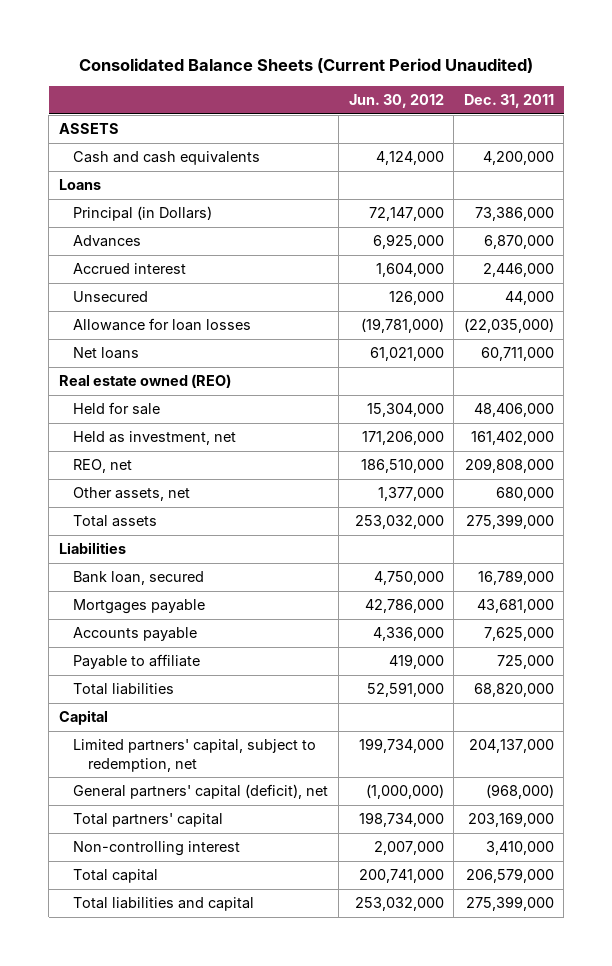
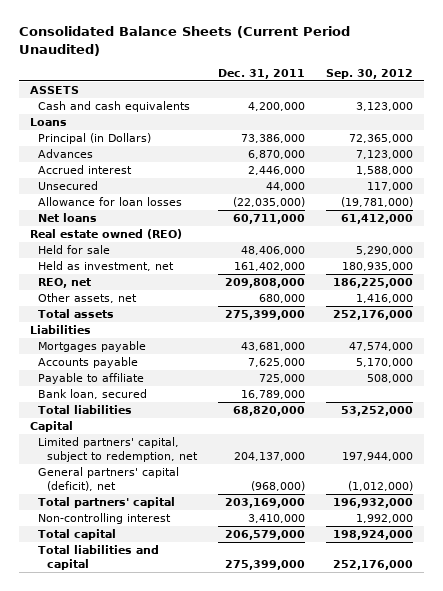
[348,93,444,108] Jun. 30, 2012 -> none
none -> [326,68,414,79] Sep. 30, 2012
[73,571,205,586] Bank loan, secured -> [38,389,148,400] Bank loan, secured

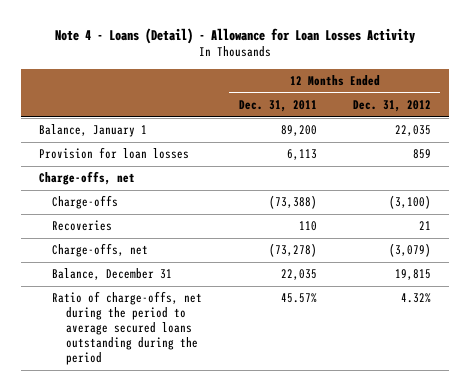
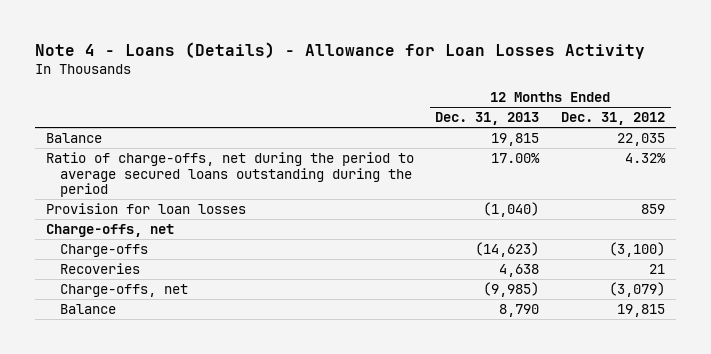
[54,27,415,44] Note 4 - Loans (Detail) - Allowance for Loan Losses Activity -> [34,41,645,59] Note 4 - Loans (Details) - Allowance for Loan Losses Activity
[238,99,317,112] Dec. 31, 2011 -> none
none -> [435,112,540,126] Dec. 31, 2013
[38,124,147,138] Balance, January 1 -> [45,132,102,143] Balance
[52,291,203,366] Ratio of charge-offs, net during the period to average secured loans outstanding during the period -> [45,151,414,198] Ratio of charge-offs, net during the period to average secured loans outstanding during the period
[52,268,173,281] Balance, December 31 -> [60,303,117,314] Balance

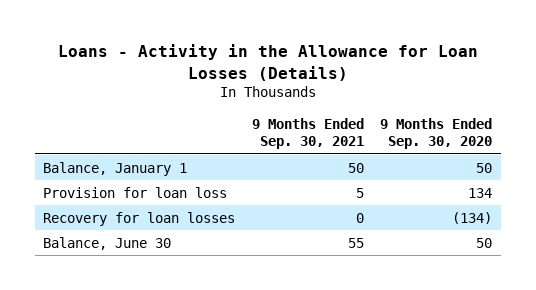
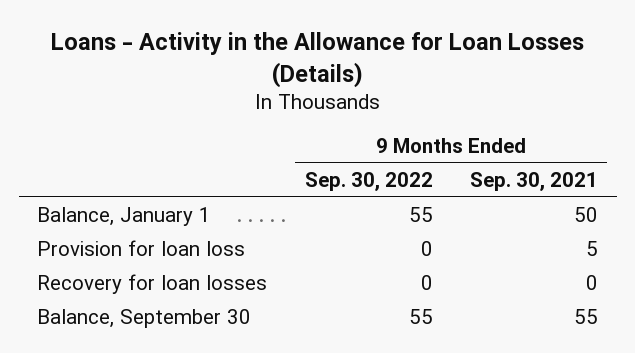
[380,118,493,150] 9 Months Ended Sep. 30, 2020 -> none
none -> [304,171,433,191] Sep. 30, 2022
[43,236,172,250] Balance, June 30 -> [37,309,252,329] Balance, September 30

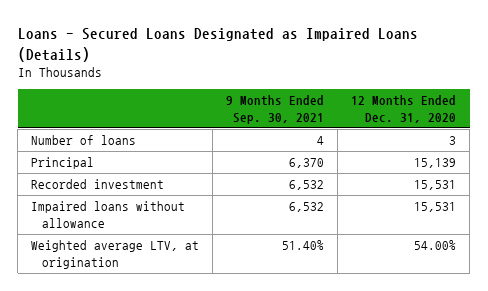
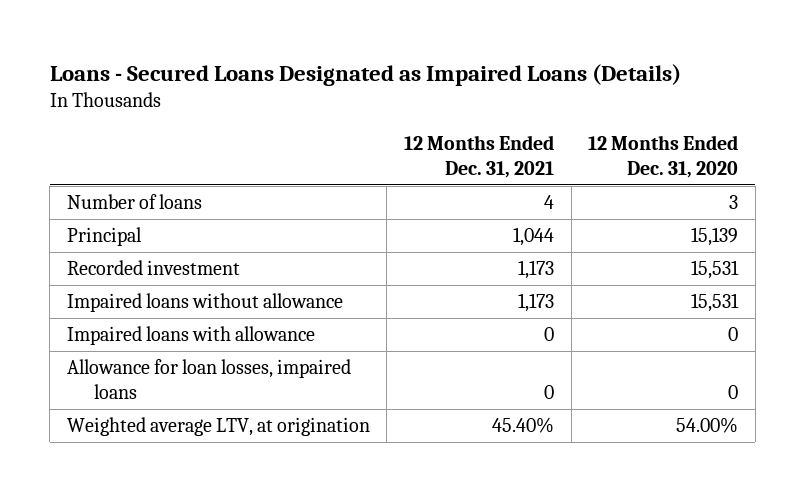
[226,95,325,125] 9 Months Ended Sep. 30, 2021 -> none
none -> [403,135,554,179] 12 Months Ended Dec. 31, 2021
none -> [66,326,315,346] Impaired loans with allowance
none -> [66,359,351,399] Allowance for loan losses, impaired loans

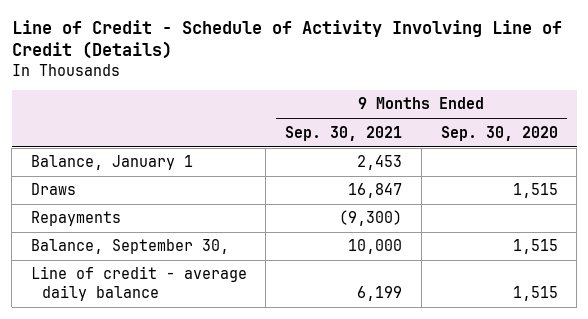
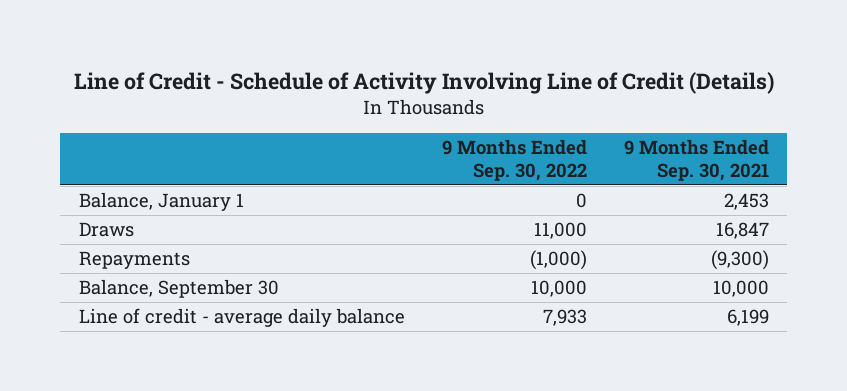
[440,125,558,141] Sep. 30, 2020 -> none
none -> [441,138,587,182] 9 Months Ended Sep. 30, 2022
[30,239,229,255] Balance, September 30, -> [78,279,279,299] Balance, September 30

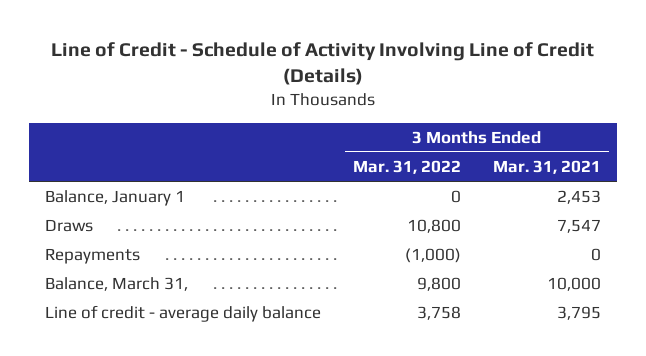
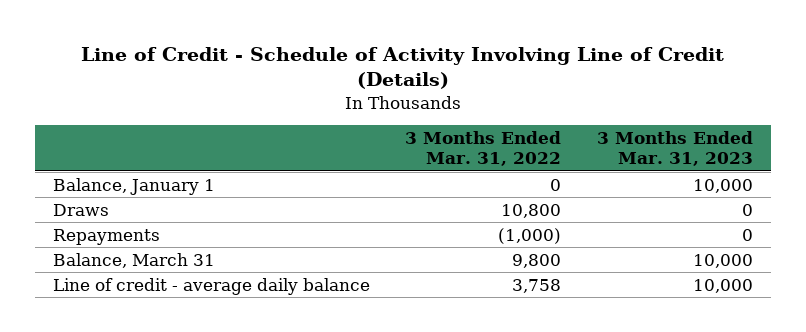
[492,160,601,175] Mar. 31, 2021 -> none
none -> [597,130,754,167] 3 Months Ended Mar. 31, 2023
[45,277,189,292] Balance, March 31, -> [52,252,215,268] Balance, March 31

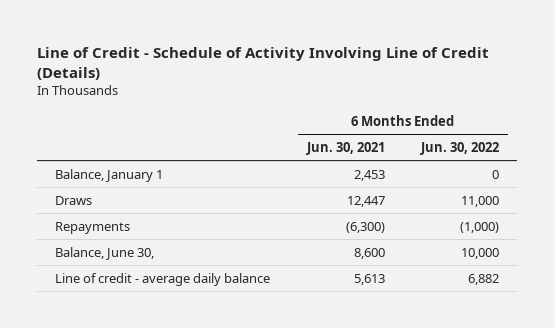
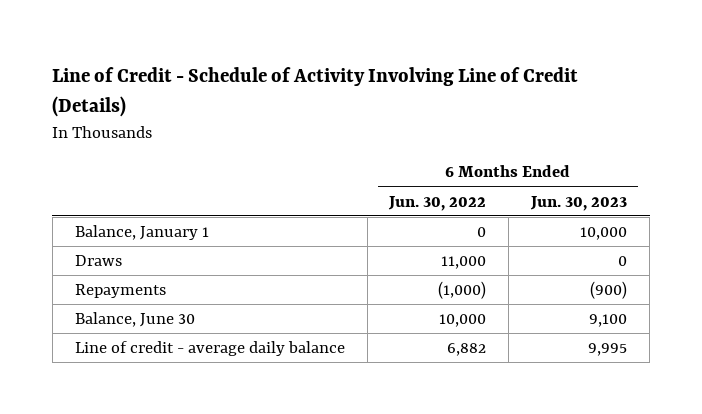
[305,141,385,155] Jun. 30, 2021 -> none
none -> [530,195,628,211] Jun. 30, 2023
[55,246,155,260] Balance, June 30, -> [74,312,195,328] Balance, June 30

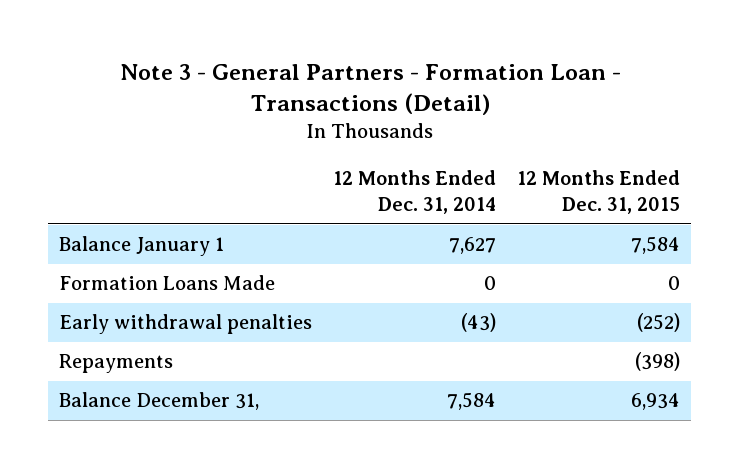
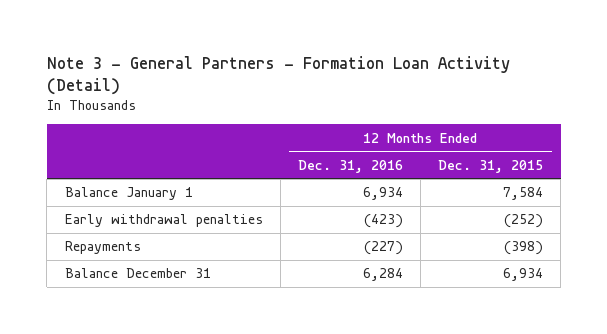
[119,63,621,116] Note 3 - General Partners - Formation Loan - Transactions (Detail) -> [46,55,510,96] Note 3 - General Partners - Formation Loan Activity (Detail)
[333,170,497,215] 12 Months Ended Dec. 31, 2014 -> none
none -> [297,159,403,173] Dec. 31, 2016
[58,275,275,291] Formation Loans Made -> none
[58,392,259,411] Balance December 31, -> [64,268,211,279] Balance December 31

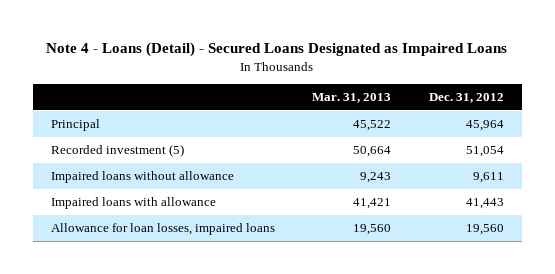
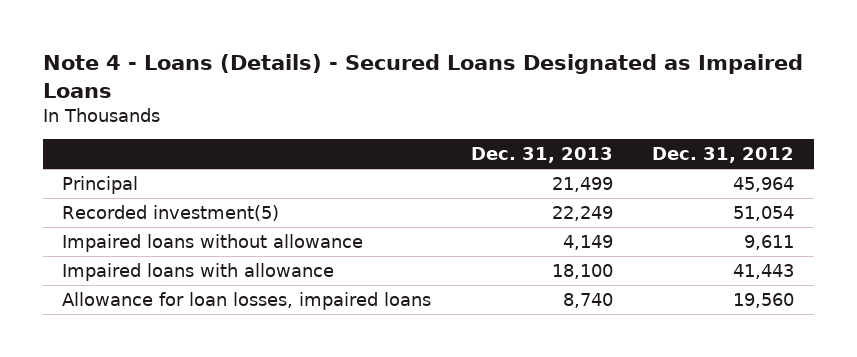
[46,42,508,58] Note 4 - Loans (Detail) - Secured Loans Designated as Impaired Loans -> [42,54,803,98] Note 4 - Loans (Details) - Secured Loans Designated as Impaired Loans
[312,93,392,104] Mar. 31, 2013 -> none
none -> [470,147,613,164] Dec. 31, 2013
[51,144,185,158] Recorded investment (5) -> [62,205,280,222] Recorded investment(5)

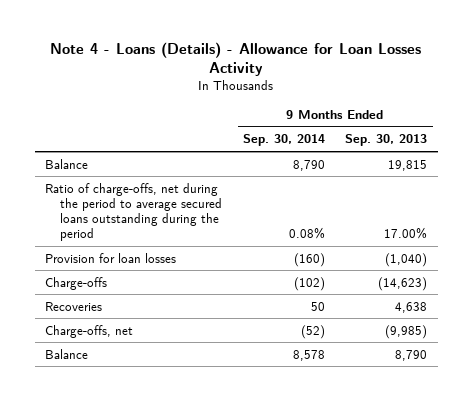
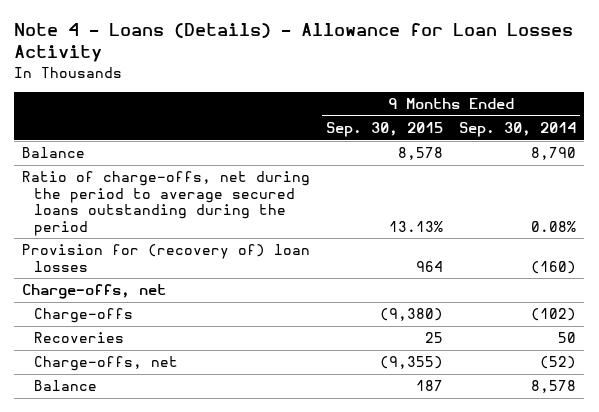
[345,134,428,147] Sep. 30, 2013 -> none
none -> [326,121,444,137] Sep. 30, 2015
[44,252,176,263] Provision for loan losses -> [22,244,311,272] Provision for (recovery of) loan losses
none -> [22,284,167,300] Charge-offs, net

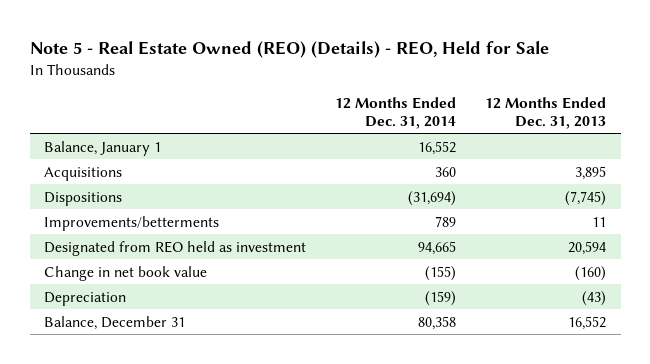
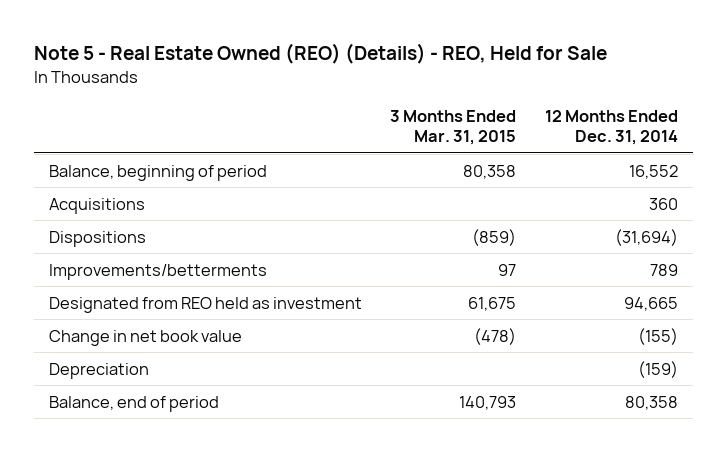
[485,96,607,129] 12 Months Ended Dec. 31, 2013 -> none
none -> [390,109,517,146] 3 Months Ended Mar. 31, 2015
[44,140,162,156] Balance, January 1 -> [48,164,267,181] Balance, beginning of period
[44,315,186,330] Balance, December 31 -> [48,395,219,412] Balance, end of period

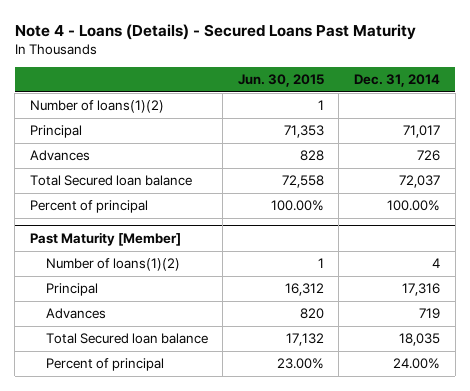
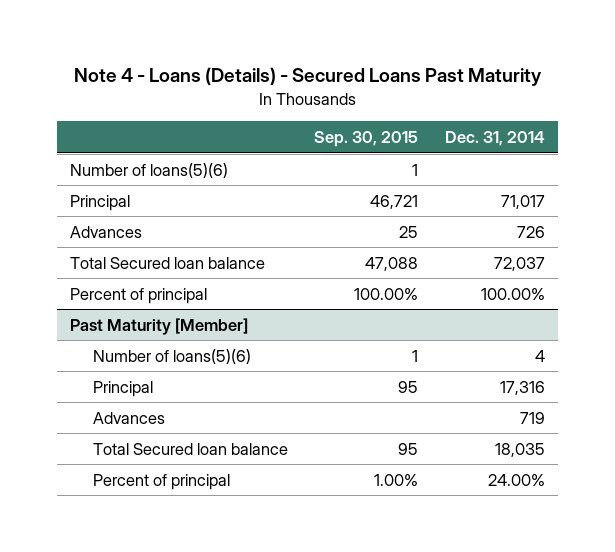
[237,74,324,88] Jun. 30, 2015 -> none
none -> [314,131,419,148] Sep. 30, 2015
[30,100,165,114] Number of loans(1)(2) -> [70,162,229,178] Number of loans(5)(6)
[45,258,180,272] Number of loans(1)(2) -> [92,348,251,364] Number of loans(5)(6)

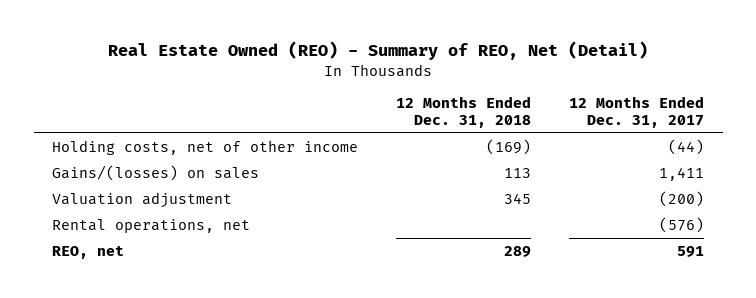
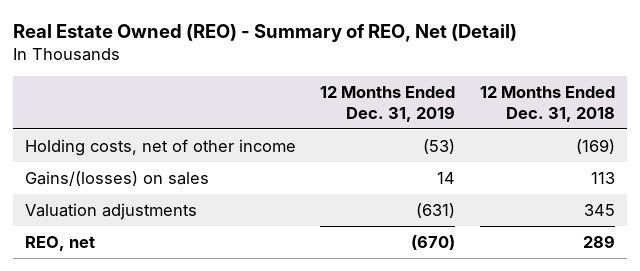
[569,96,705,128] 12 Months Ended Dec. 31, 2017 -> none
none -> [320,86,456,122] 12 Months Ended Dec. 31, 2019
[52,218,251,233] Rental operations, net -> none
[52,191,233,208] Valuation adjustment -> [25,202,198,220] Valuation adjustments

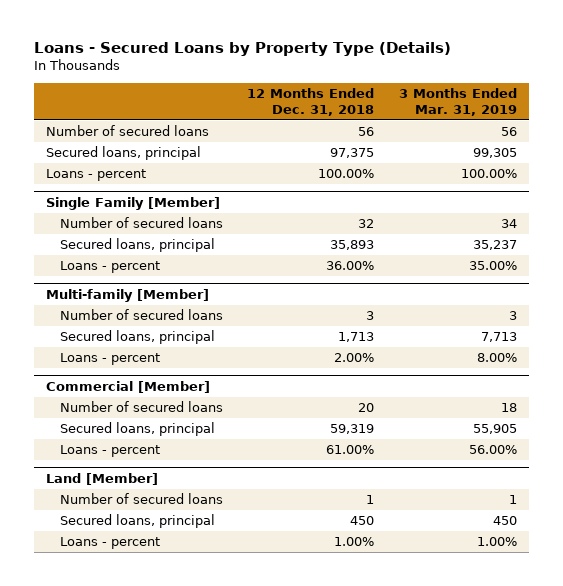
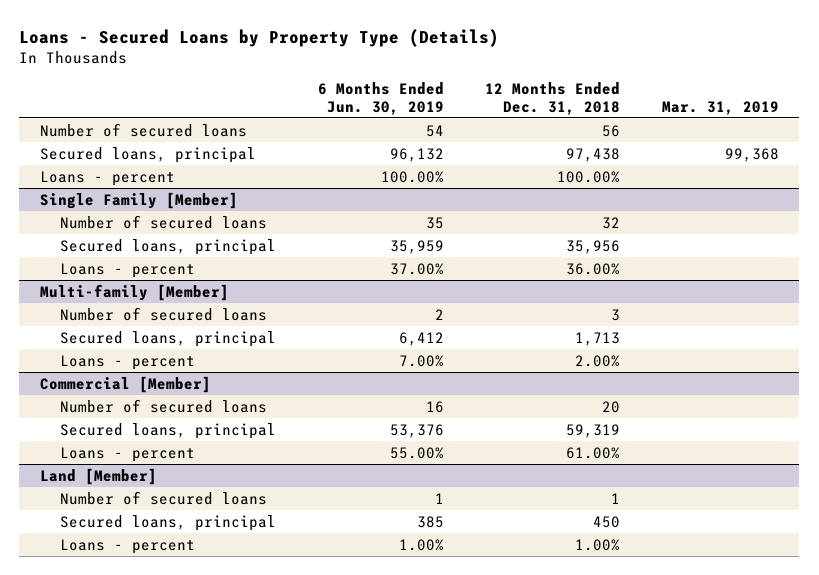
[398,87,517,116] 3 Months Ended Mar. 31, 2019 -> none
none -> [317,82,444,115] 6 Months Ended Jun. 30, 2019
none -> [661,100,779,115] Mar. 31, 2019
[330,148,375,159] 97,375 -> [566,147,621,162] 97,438
[330,240,375,251] 35,893 -> [566,239,621,254] 35,956

